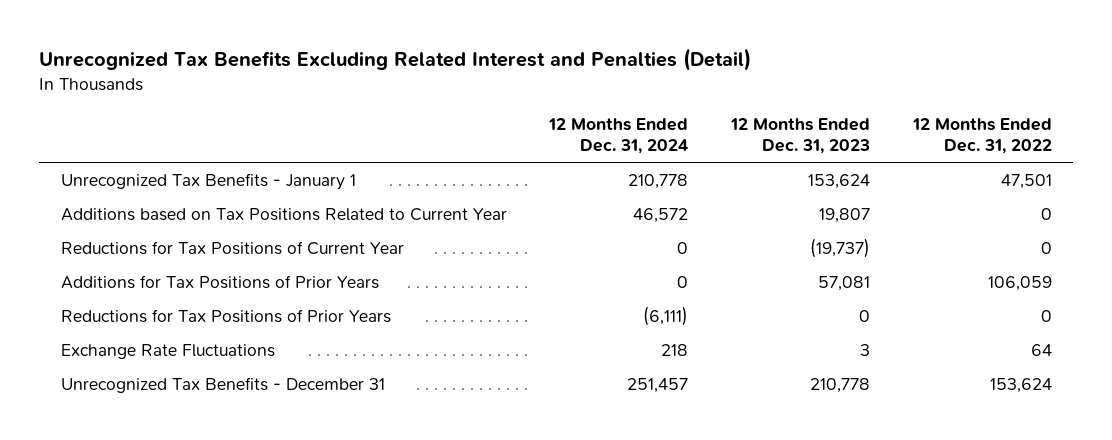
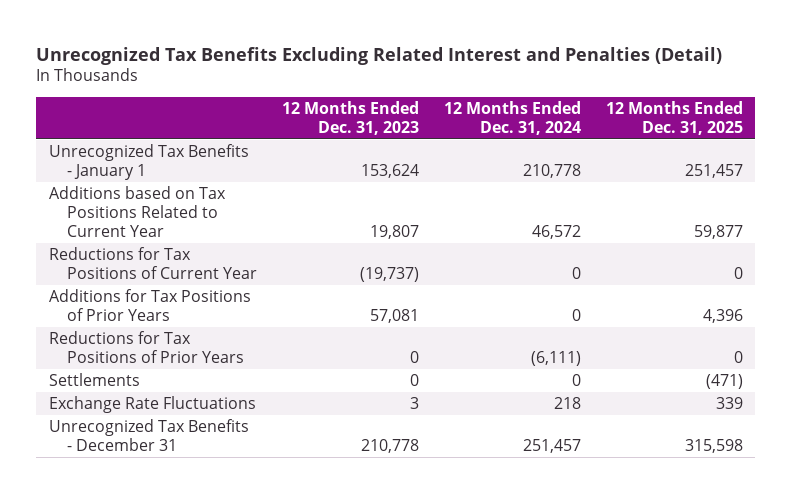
[911,118,1052,155] 12 Months Ended Dec. 31, 2022 -> none
none -> [606,101,744,135] 12 Months Ended Dec. 31, 2025
none -> [48,373,140,387] Settlements

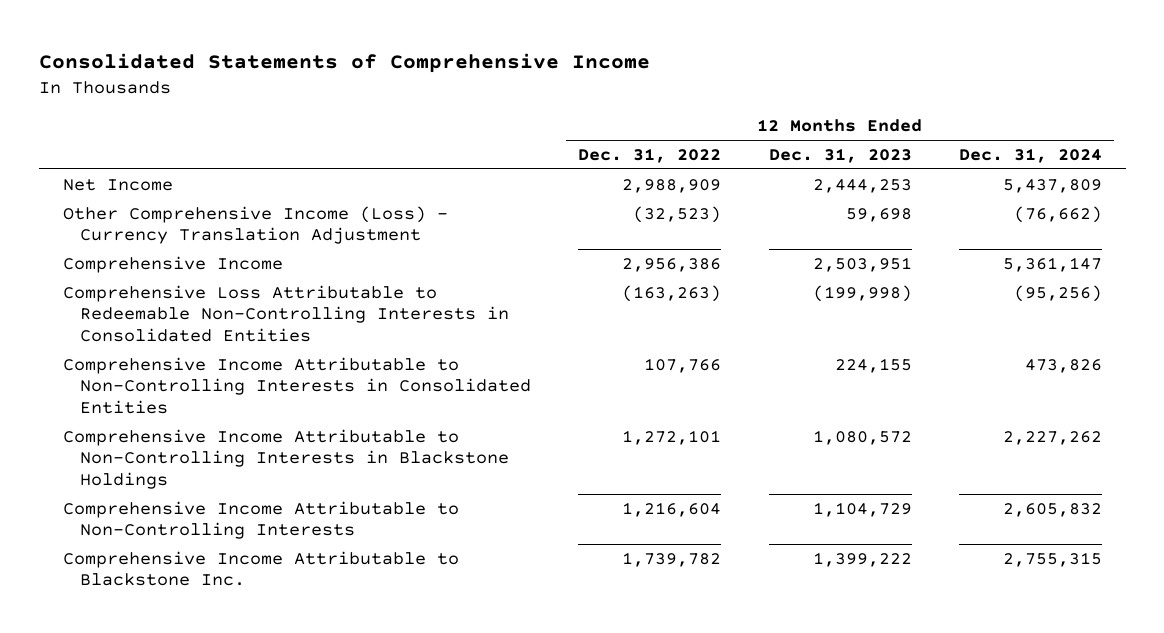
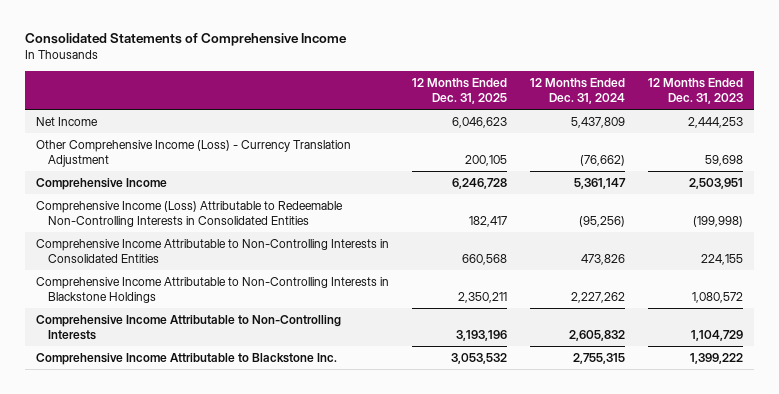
[578,148,722,164] Dec. 31, 2022 -> none
none -> [412,78,508,105] 12 Months Ended Dec. 31, 2025
[62,284,509,343] Comprehensive Loss Attributable to Redeemable Non-Controlling Interests in Consolidated Entities -> [36,200,344,227] Comprehensive Income (Loss) Attributable to Redeemable Non-Controlling Interests in Consolidated Entities

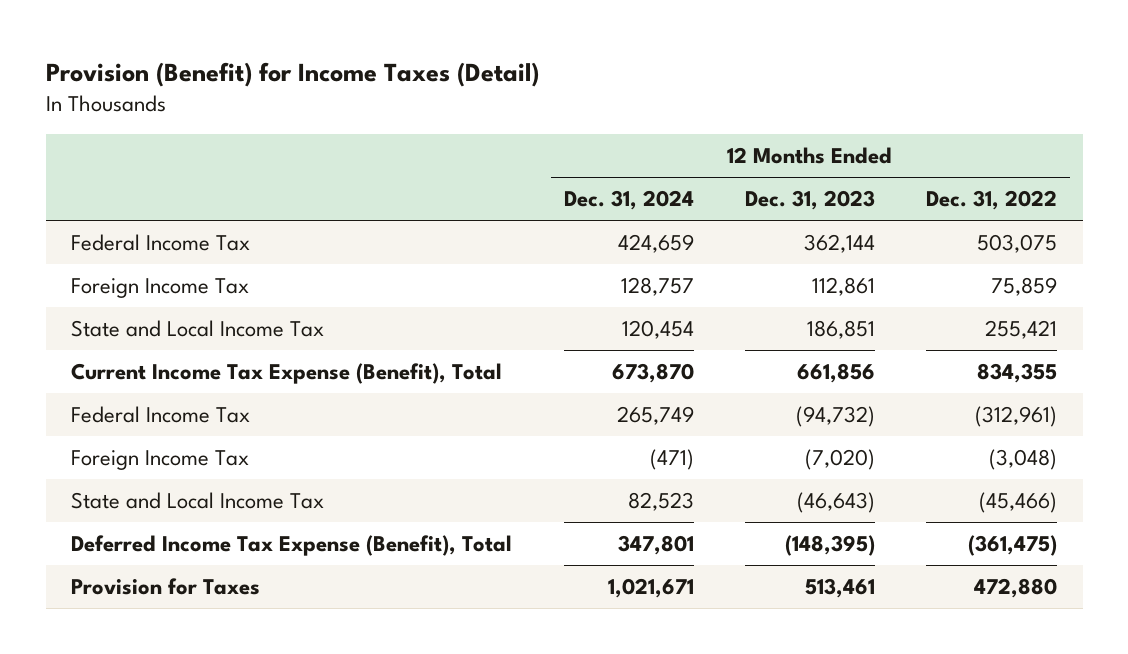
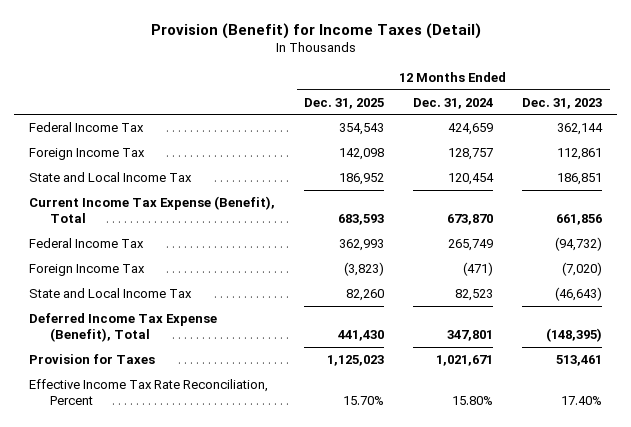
[925,190,1057,211] Dec. 31, 2022 -> none
none -> [304,97,385,109] Dec. 31, 2025
none -> [28,378,268,405] Effective Income Tax Rate Reconciliation, Percent

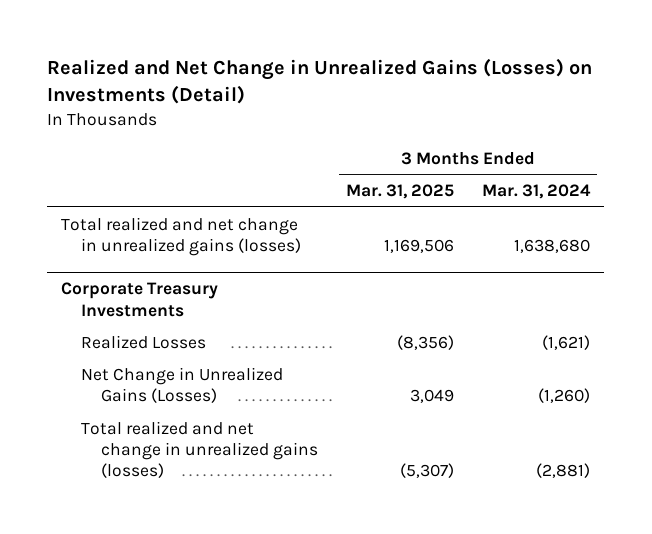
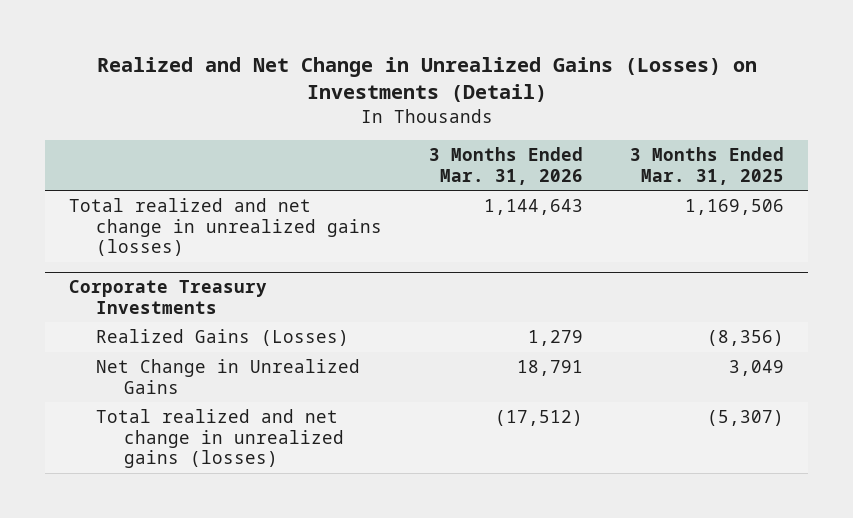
[482,184,592,200] Mar. 31, 2024 -> none
none -> [429,147,584,185] 3 Months Ended Mar. 31, 2026
[81,334,207,349] Realized Losses -> [96,329,350,347] Realized Gains (Losses)
[81,366,284,403] Net Change in Unrealized Gains (Losses) -> [96,359,361,394] Net Change in Unrealized Gains

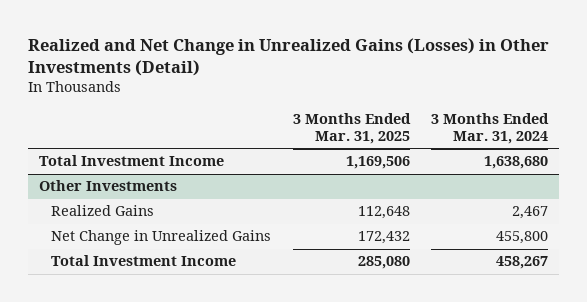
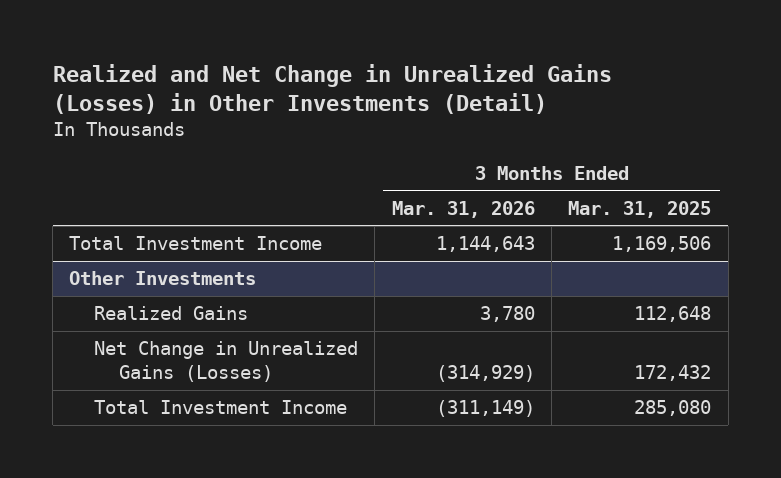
[431,112,550,145] 3 Months Ended Mar. 31, 2024 -> none
none -> [391,200,535,218] Mar. 31, 2026
[51,230,272,246] Net Change in Unrealized Gains -> [94,341,359,383] Net Change in Unrealized Gains (Losses)

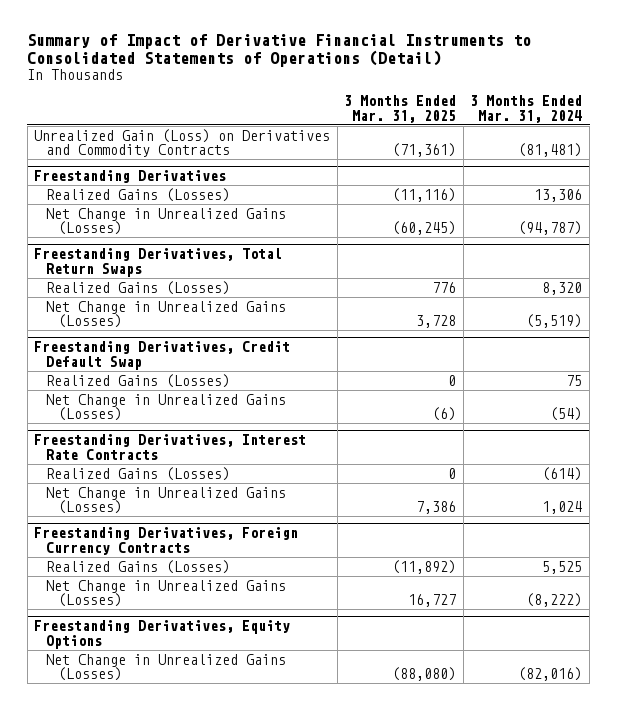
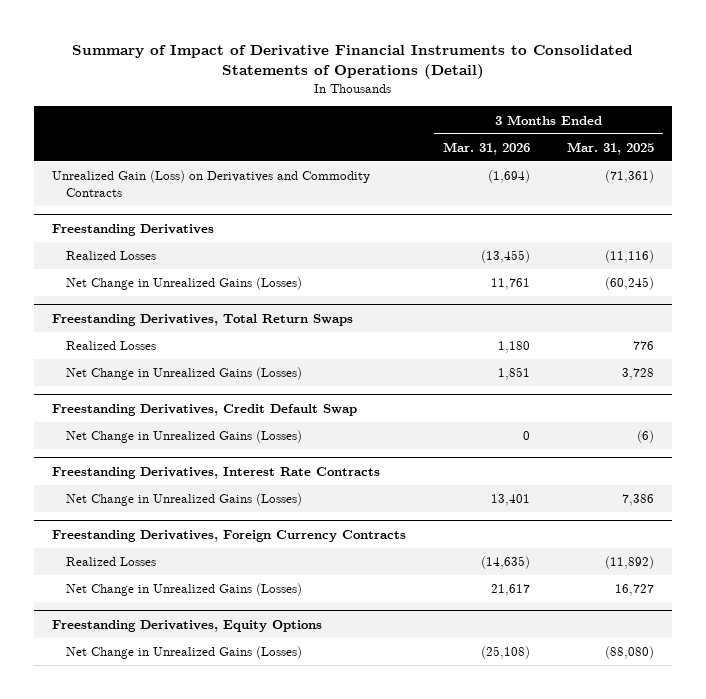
[470,95,583,124] 3 Months Ended Mar. 31, 2024 -> none
none -> [443,141,531,155] Mar. 31, 2026
[46,187,231,202] Realized Gains (Losses) -> [65,251,156,261] Realized Losses
[46,280,231,295] Realized Gains (Losses) -> [65,341,156,351] Realized Losses
[46,373,231,388] Realized Gains (Losses) -> none
[46,466,231,481] Realized Gains (Losses) -> none
[46,559,231,574] Realized Gains (Losses) -> [65,557,156,567] Realized Losses

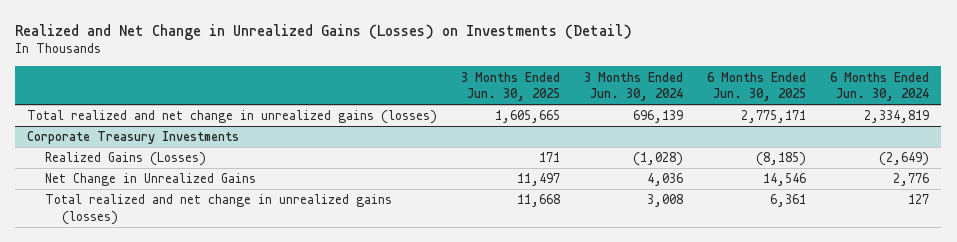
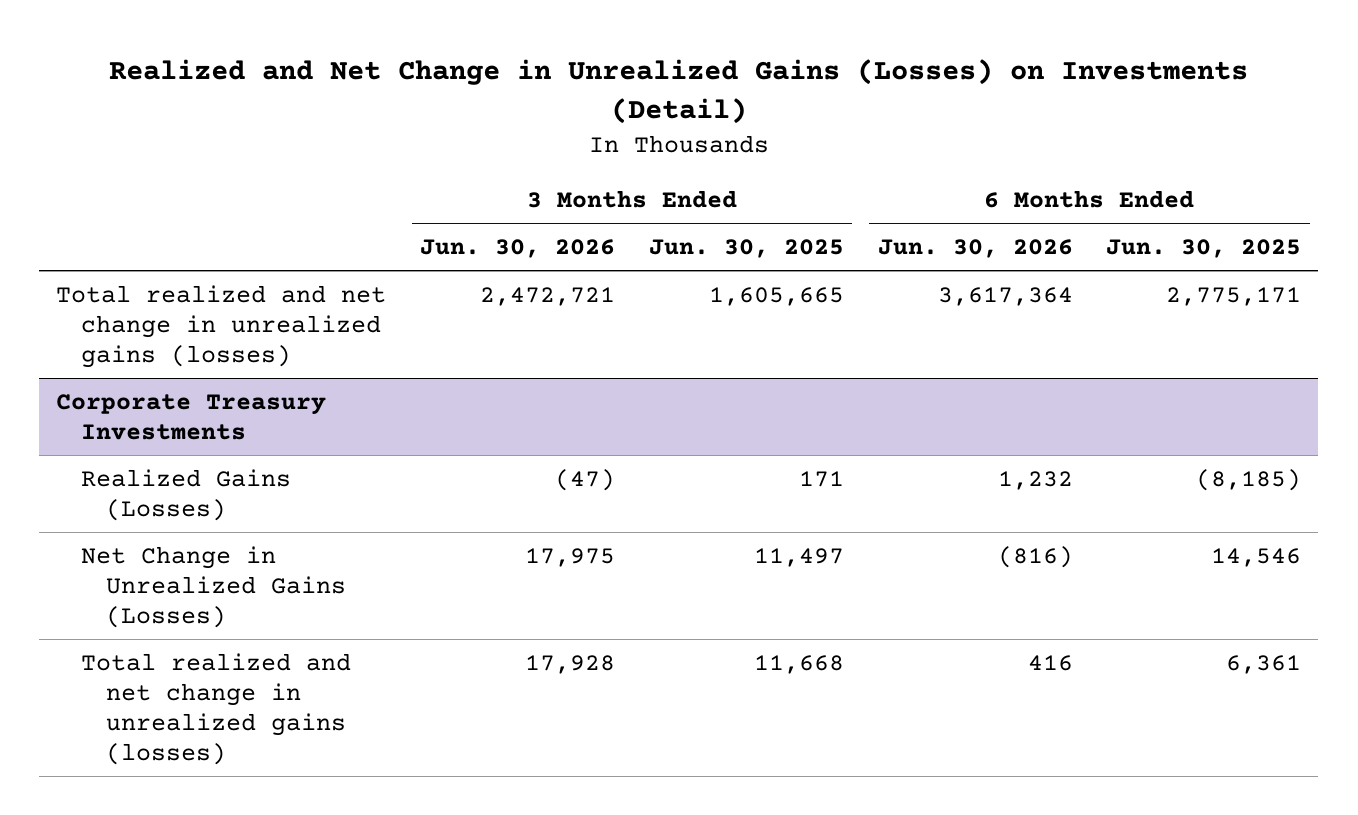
[584,71,684,102] 3 Months Ended Jun. 30, 2024 -> none
[830,71,930,102] 6 Months Ended Jun. 30, 2024 -> none
none -> [420,239,616,259] Jun. 30, 2026
none -> [877,239,1073,259] Jun. 30, 2026
[44,173,256,187] Net Change in Unrealized Gains -> [81,545,346,628] Net Change in Unrealized Gains (Losses)

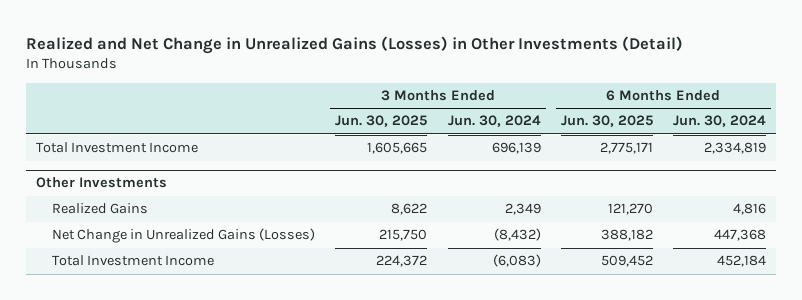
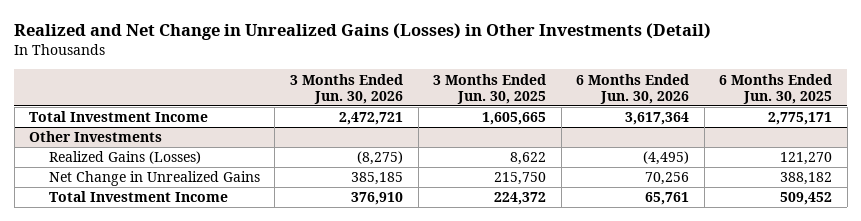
[447,115,541,128] Jun. 30, 2024 -> none
[672,115,766,128] Jun. 30, 2024 -> none
none -> [289,73,403,104] 3 Months Ended Jun. 30, 2026
none -> [576,73,690,104] 6 Months Ended Jun. 30, 2026
[52,203,149,215] Realized Gains -> [48,151,201,165] Realized Gains (Losses)
[52,228,316,244] Net Change in Unrealized Gains (Losses) -> [48,171,260,187] Net Change in Unrealized Gains

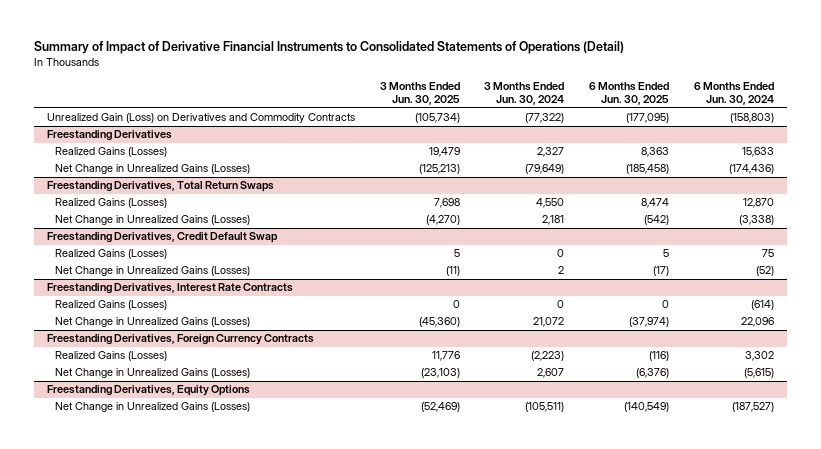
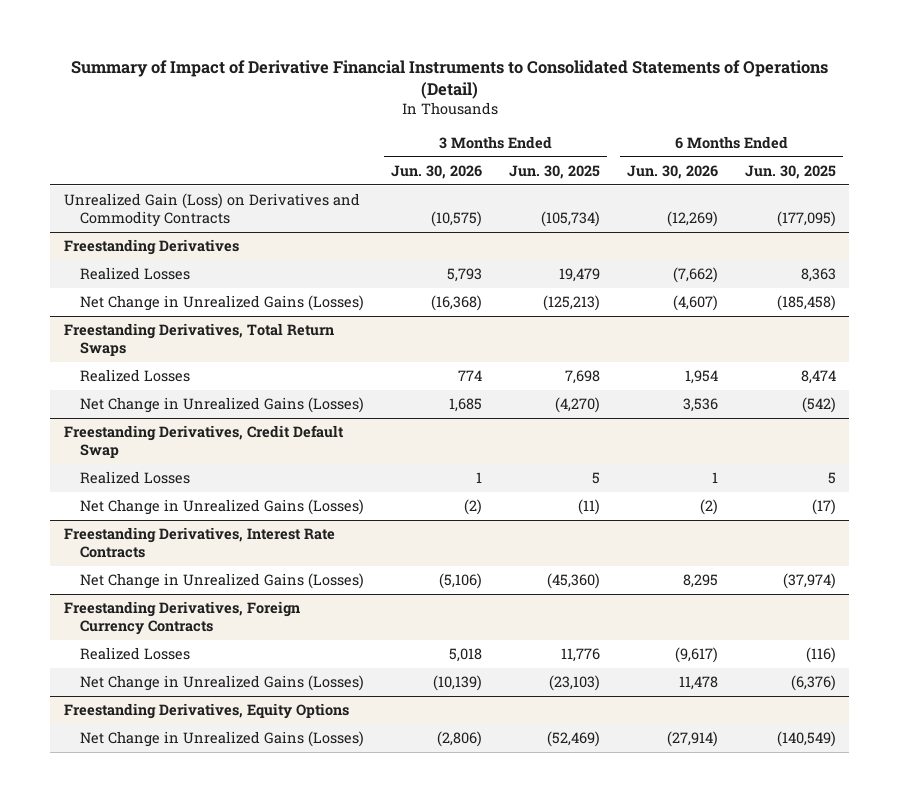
[484,81,565,106] 3 Months Ended Jun. 30, 2024 -> none
[694,81,775,106] 6 Months Ended Jun. 30, 2024 -> none
none -> [391,164,483,179] Jun. 30, 2026
none -> [627,164,719,179] Jun. 30, 2026
[55,147,168,158] Realized Gains (Losses) -> [80,267,191,281] Realized Losses
[55,198,168,209] Realized Gains (Losses) -> [80,369,191,383] Realized Losses
[55,249,168,260] Realized Gains (Losses) -> [80,471,191,485] Realized Losses
[55,300,168,311] Realized Gains (Losses) -> none
[55,351,168,362] Realized Gains (Losses) -> [80,647,191,661] Realized Losses

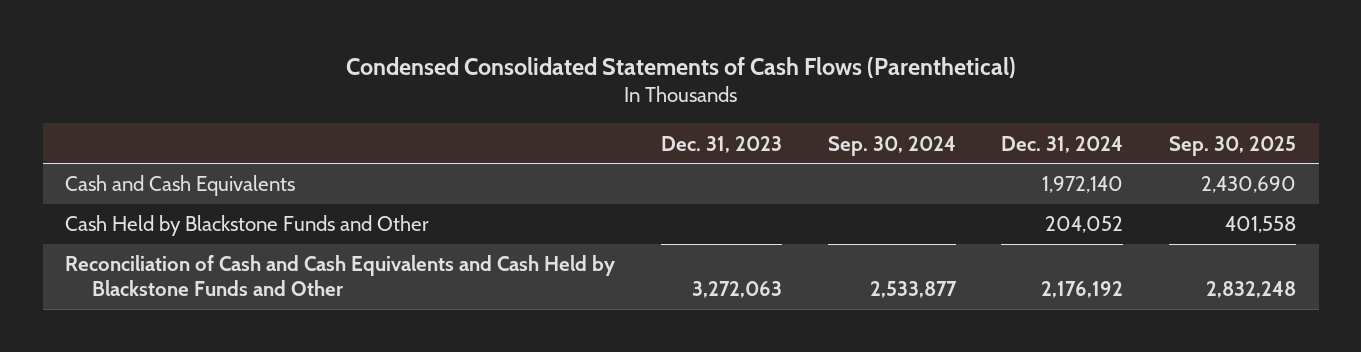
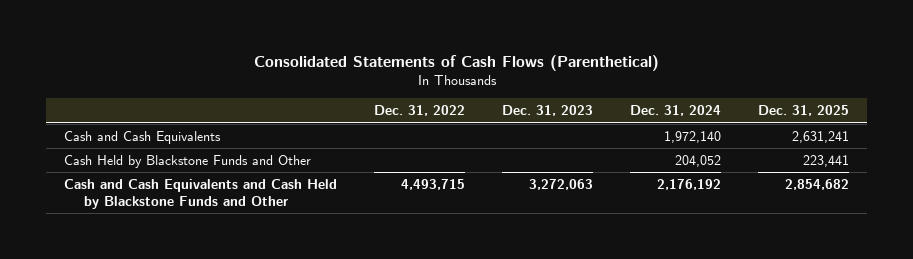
[345,56,1016,78] Condensed Consolidated Statements of Cash Flows (Parenthetical) -> [253,54,659,71] Consolidated Statements of Cash Flows (Parenthetical)
[827,135,956,156] Sep. 30, 2024 -> none
[1168,135,1296,156] Sep. 30, 2025 -> none
none -> [374,105,466,117] Dec. 31, 2022
none -> [757,105,849,117] Dec. 31, 2025
[65,255,616,297] Reconciliation of Cash and Cash Equivalents and Cash Held by Blackstone Funds and Other -> [64,178,338,209] Cash and Cash Equivalents and Cash Held by Blackstone Funds and Other

